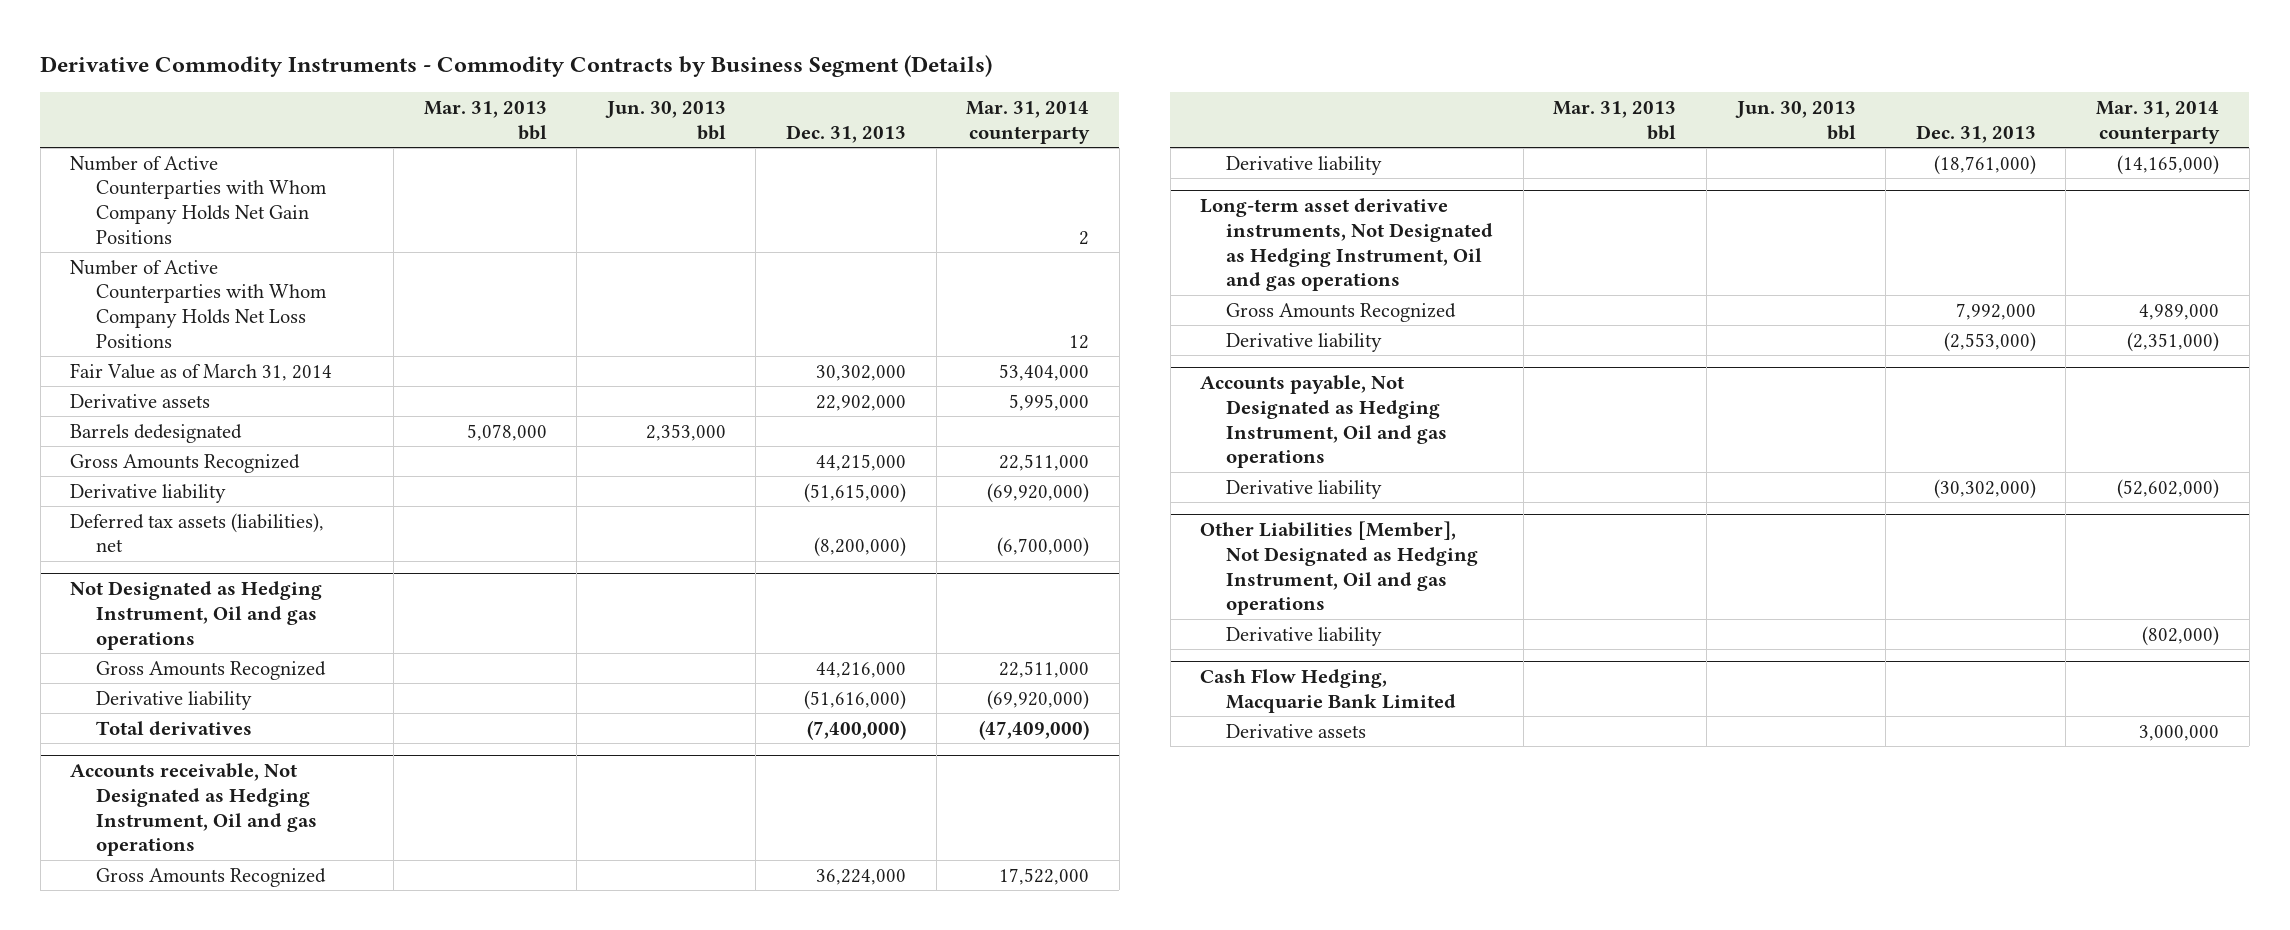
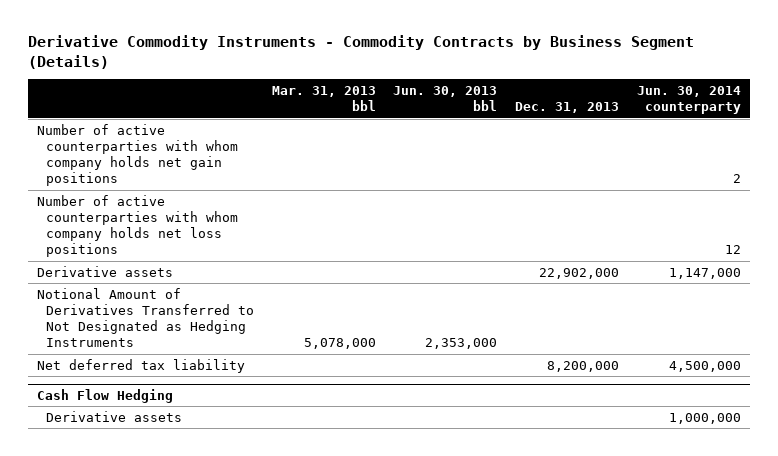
[966,100,1091,144] Mar. 31, 2014 counterparty -> none
none -> [636,85,741,115] Jun. 30, 2014 counterparty
[70,362,333,381] Fair Value as of March 31, 2014 -> none
[70,155,328,245] Number of Active Counterparties with Whom Company Holds Net Gain Positions -> [36,123,239,187] Number of active counterparties with whom company holds net gain positions
[70,259,328,349] Number of Active Counterparties with Whom Company Holds Net Loss Positions -> [36,194,239,258] Number of active counterparties with whom company holds net loss positions
[70,453,301,473] Gross Amounts Recognized -> none
[70,483,227,503] Derivative liability -> none
[70,581,323,650] Not Designated as Hedging Instrument, Oil and gas operations -> none
[96,660,327,680] Gross Amounts Recognized -> none
[96,690,253,710] Derivative liability -> none
[96,720,253,735] Total derivatives -> none
[70,763,318,857] Accounts receivable, Not Designated as Hedging Instrument, Oil and gas operations -> none
[96,867,327,887] Gross Amounts Recognized -> none
[1226,155,1383,175] Derivative liability -> none
[1200,198,1494,292] Long-term asset derivative instruments, Not Designated as Hedging Instrument, Oil and gas operations -> none
[1226,302,1457,322] Gross Amounts Recognized -> none
[1226,332,1383,352] Derivative liability -> none
[1200,375,1448,469] Accounts payable, Not Designated as Hedging Instrument, Oil and gas operations -> none
[1226,479,1383,499] Derivative liability -> none
[1200,521,1479,616] Other Liabilities [Member], Not Designated as Hedging Instrument, Oil and gas operations -> none
[1226,626,1383,646] Derivative liability -> none
[70,423,243,443] Barrels dedesignated -> [36,287,255,348] Notional Amount of Derivatives Transferred to Not Designated as Hedging Instruments
[70,512,325,553] Deferred tax assets (liabilities), net -> [36,358,245,373] Net deferred tax liability
[814,537,907,558] (8,200,000) -> [547,360,620,372] 8,200,000
[1200,669,1457,713] Cash Flow Hedging, Macquarie Bank Limited -> [36,388,173,403] Cash Flow Hedging

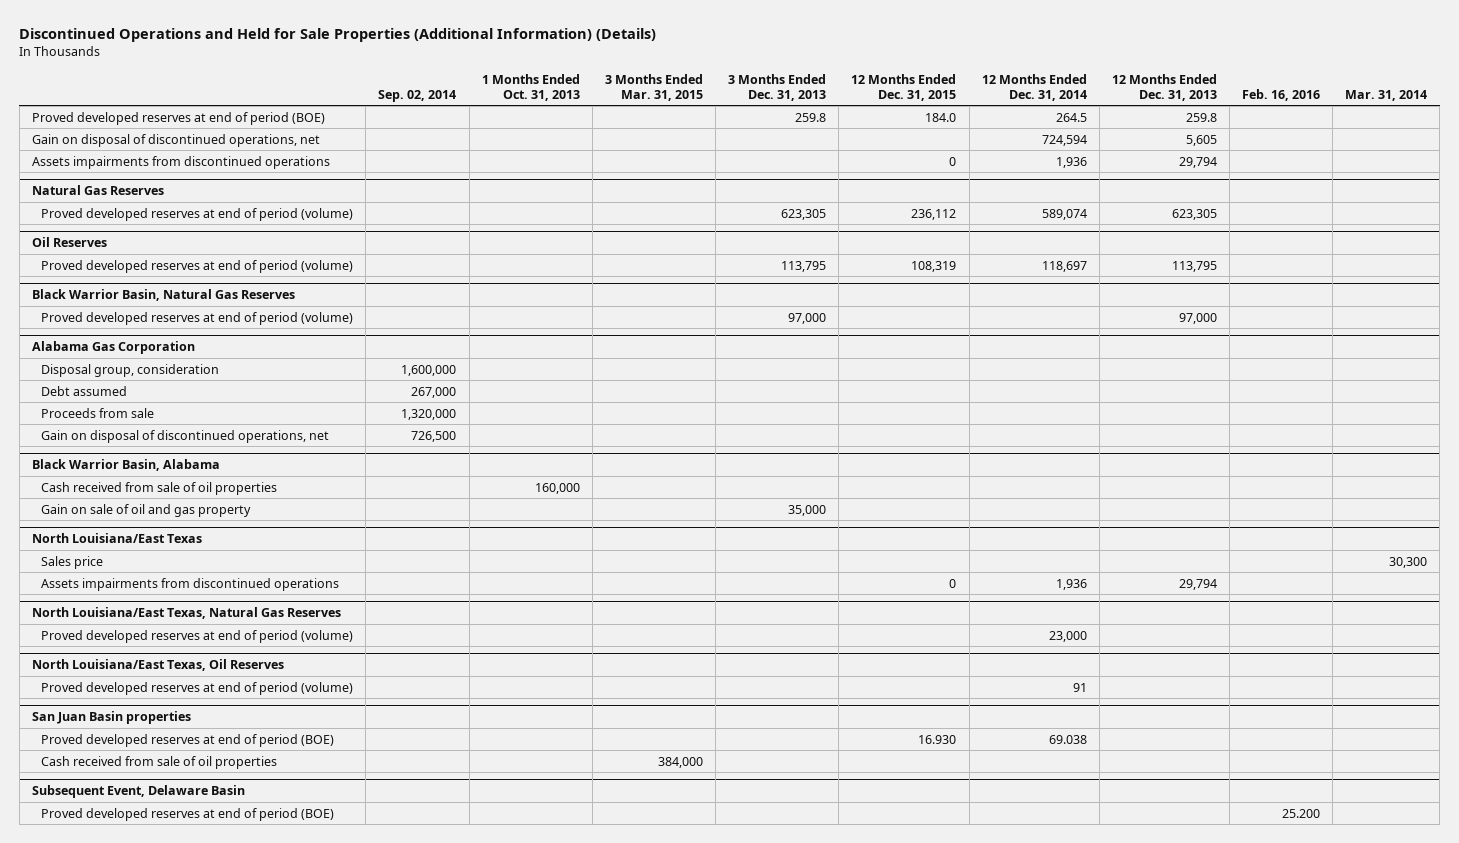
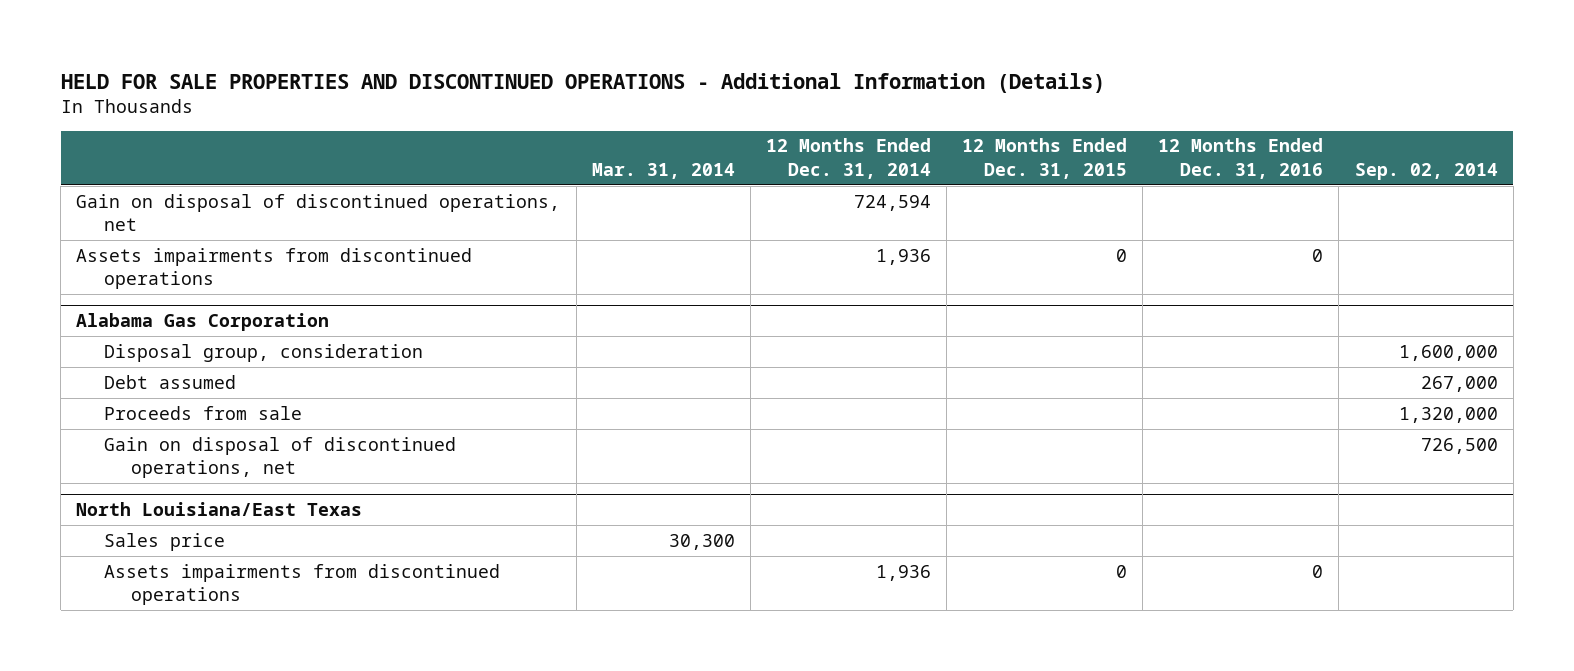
[19,27,657,42] Discontinued Operations and Held for Sale Properties (Additional Information) (Details) -> [60,72,1105,93] HELD FOR SALE PROPERTIES AND DISCONTINUED OPERATIONS - Additional Information (Details)
[481,73,580,101] 1 Months Ended Oct. 31, 2013 -> none
[604,73,703,101] 3 Months Ended Mar. 31, 2015 -> none
[728,73,827,101] 3 Months Ended Dec. 31, 2013 -> none
[1111,73,1217,101] 12 Months Ended Dec. 31, 2013 -> none
[1242,88,1321,101] Feb. 16, 2016 -> none
none -> [1158,138,1324,179] 12 Months Ended Dec. 31, 2016
[31,111,325,125] Proved developed reserves at end of period (BOE) -> none
[31,185,164,196] Natural Gas Reserves -> none
[41,207,354,221] Proved developed reserves at end of period (volume) -> none
[31,237,107,248] Oil Reserves -> none
[41,259,354,273] Proved developed reserves at end of period (volume) -> none
[31,289,295,302] Black Warrior Basin, Natural Gas Reserves -> none
[41,311,354,325] Proved developed reserves at end of period (volume) -> none
[31,459,220,472] Black Warrior Basin, Alabama -> none
[41,481,278,495] Cash received from sale of oil properties -> none
[41,503,252,517] Gain on sale of oil and gas property -> none
[31,607,341,620] North Louisiana/East Texas, Natural Gas Reserves -> none
[41,629,354,643] Proved developed reserves at end of period (volume) -> none
[31,659,284,672] North Louisiana/East Texas, Oil Reserves -> none
[41,681,354,695] Proved developed reserves at end of period (volume) -> none
[31,711,191,725] San Juan Basin properties -> none
[41,733,335,747] Proved developed reserves at end of period (BOE) -> none
[41,755,278,769] Cash received from sale of oil properties -> none
[31,785,245,799] Subsequent Event, Delaware Basin -> none
[41,807,335,821] Proved developed reserves at end of period (BOE) -> none

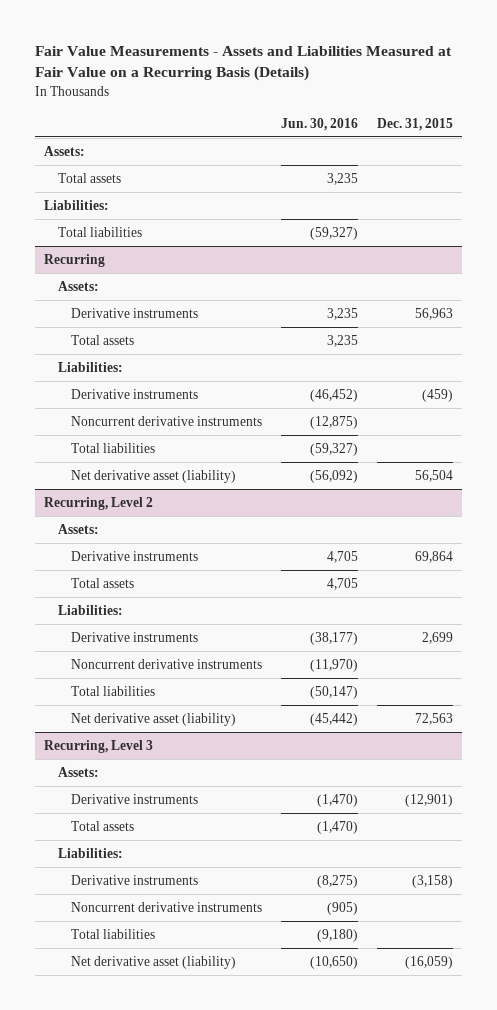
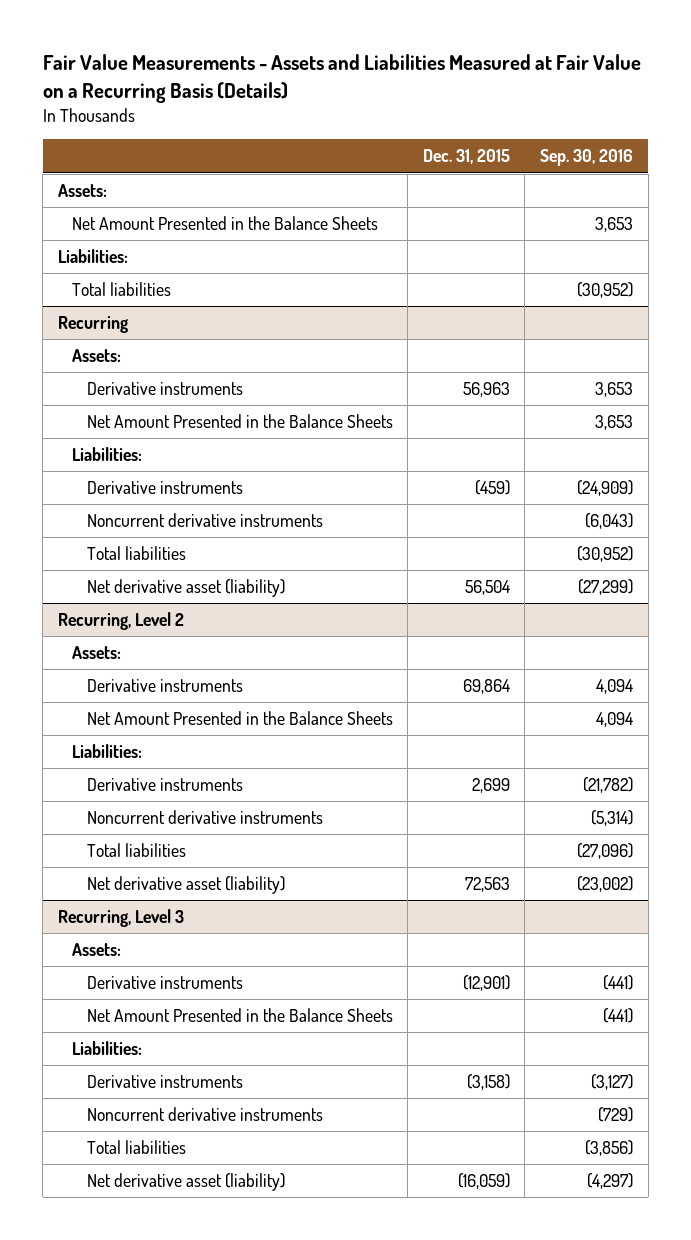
[281,117,359,131] Jun. 30, 2016 -> none
none -> [539,149,633,167] Sep. 30, 2016
[57,173,121,184] Total assets -> [72,216,379,231] Net Amount Presented in the Balance Sheets
[71,335,135,346] Total assets -> [86,414,393,429] Net Amount Presented in the Balance Sheets
[71,578,135,589] Total assets -> [86,711,393,726] Net Amount Presented in the Balance Sheets
[71,821,135,832] Total assets -> [86,1008,393,1023] Net Amount Presented in the Balance Sheets

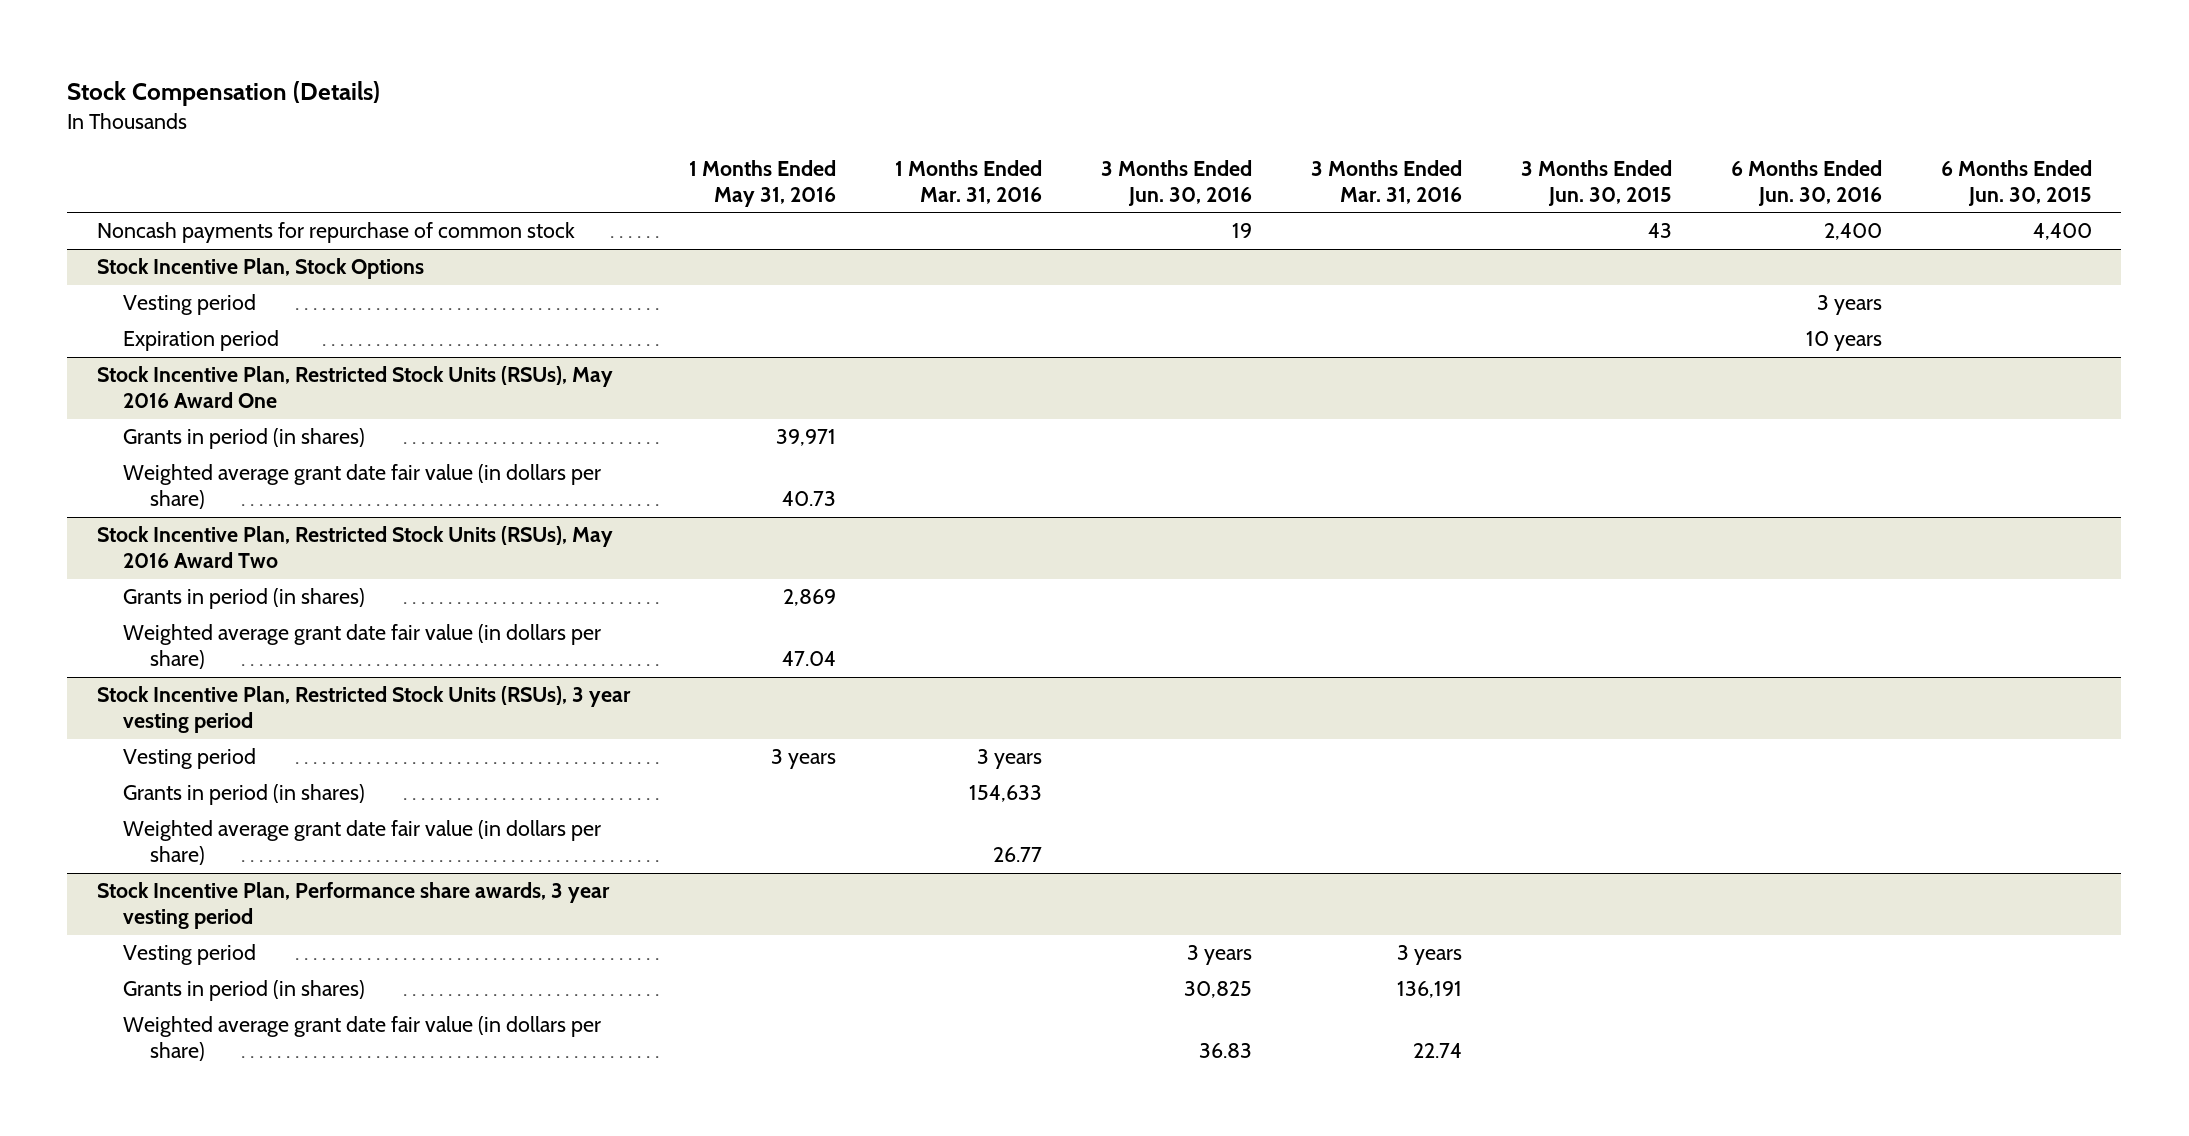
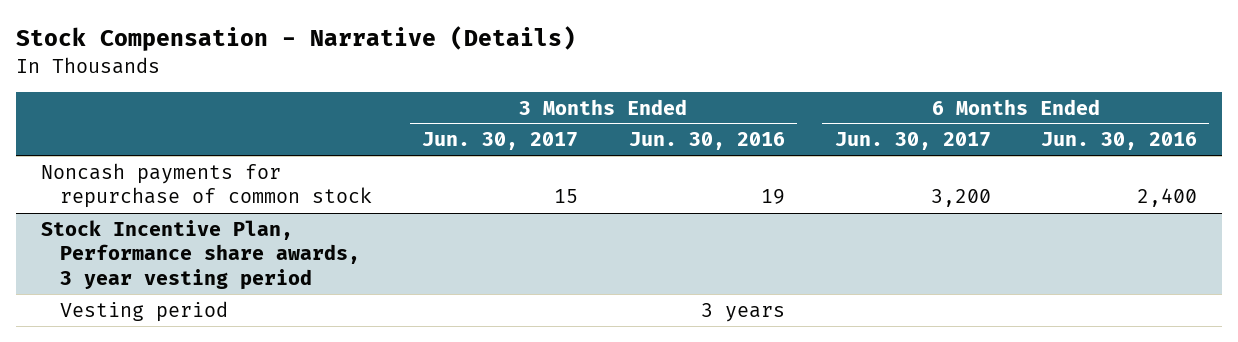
[67,81,381,107] Stock Compensation (Details) -> [16,26,577,52] Stock Compensation - Narrative (Details)
[688,160,836,207] 1 Months Ended May 31, 2016 -> none
[894,160,1042,204] 1 Months Ended Mar. 31, 2016 -> none
[1310,160,1462,204] 3 Months Ended Mar. 31, 2016 -> none
[1520,160,1672,206] 3 Months Ended Jun. 30, 2015 -> none
[1940,160,2092,206] 6 Months Ended Jun. 30, 2015 -> none
none -> [422,132,579,151] Jun. 30, 2017
none -> [834,132,991,151] Jun. 30, 2017
[96,258,424,280] Stock Incentive Plan, Stock Options -> none
[123,294,257,316] Vesting period -> none
[123,330,280,352] Expiration period -> none
[96,366,613,409] Stock Incentive Plan, Restricted Stock Units (RSUs), May 2016 Award One -> none
[123,428,366,450] Grants in period (in shares) -> none
[123,464,602,510] Weighted average grant date fair value (in dollars per share) -> none
[96,526,613,569] Stock Incentive Plan, Restricted Stock Units (RSUs), May 2016 Award Two -> none
[123,588,366,610] Grants in period (in shares) -> none
[123,624,602,670] Weighted average grant date fair value (in dollars per share) -> none
[96,686,631,734] Stock Incentive Plan, Restricted Stock Units (RSUs), 3 year vesting period -> none
[123,748,257,770] Vesting period -> none
[123,784,366,806] Grants in period (in shares) -> none
[123,820,602,866] Weighted average grant date fair value (in dollars per share) -> none
[123,980,366,1002] Grants in period (in shares) -> none
[123,1016,602,1062] Weighted average grant date fair value (in dollars per share) -> none

